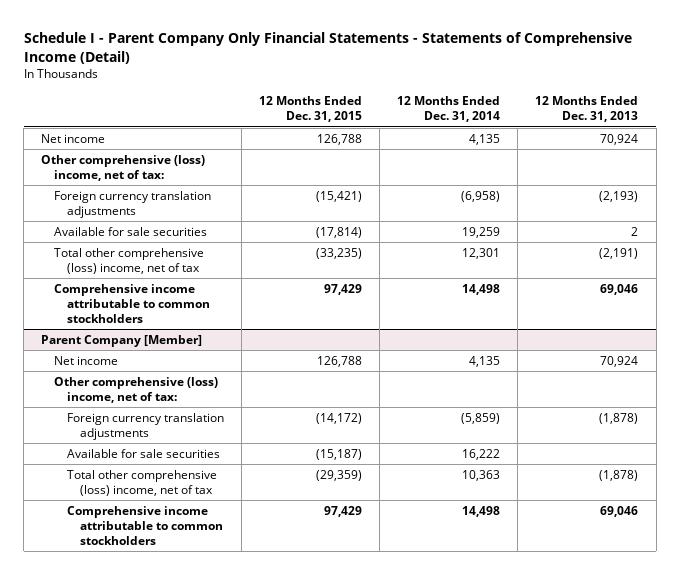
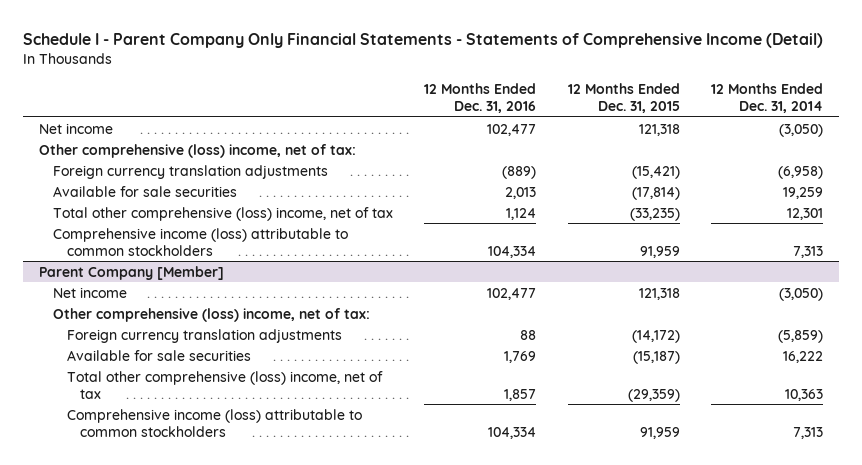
[535,96,639,123] 12 Months Ended Dec. 31, 2013 -> none
none -> [424,83,537,114] 12 Months Ended Dec. 31, 2016
[317,133,363,145] 126,788 -> [638,123,680,136] 121,318
[469,133,501,145] 4,135 -> [778,123,823,137] (3,050)
[54,283,211,323] Comprehensive income attributable to common stockholders -> [52,227,348,256] Comprehensive income (loss) attributable to common stockholders
[324,283,363,295] 97,429 -> [639,245,680,258] 91,959
[462,283,501,295] 14,498 -> [792,245,823,258] 7,313
[317,355,363,367] 126,788 -> [638,287,680,300] 121,318
[469,355,501,367] 4,135 -> [778,287,823,301] (3,050)
[67,505,224,545] Comprehensive income attributable to common stockholders -> [66,408,362,437] Comprehensive income (loss) attributable to common stockholders
[324,505,363,517] 97,429 -> [639,426,680,439] 91,959
[462,505,501,517] 14,498 -> [792,426,823,439] 7,313

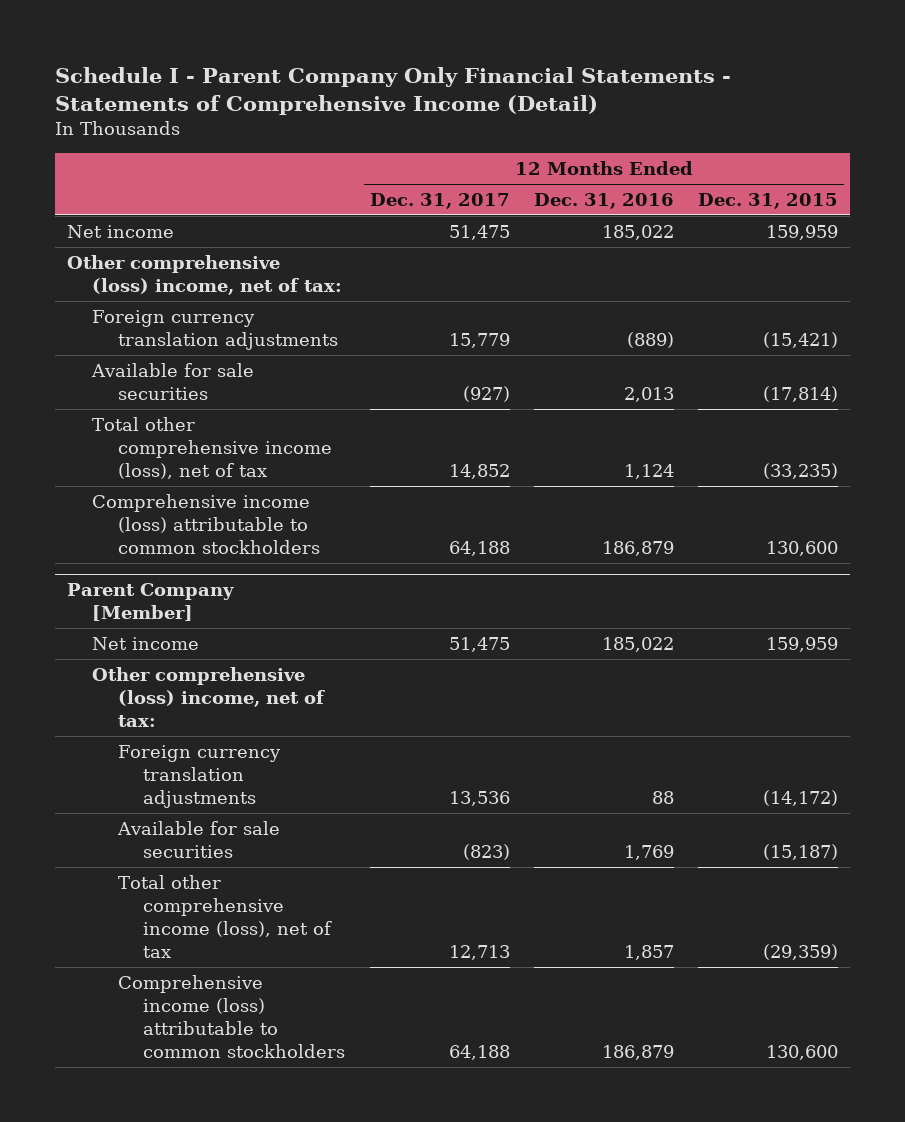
[710,83,823,114] 12 Months Ended Dec. 31, 2014 -> none
none -> [369,193,510,210] Dec. 31, 2017
[487,123,537,136] 102,477 -> [601,225,674,241] 185,022
[638,123,680,136] 121,318 -> [766,225,839,241] 159,959
[52,206,393,221] Total other comprehensive (loss) income, net of tax -> [92,417,332,479] Total other comprehensive income (loss), net of tax
[488,245,537,258] 104,334 -> [601,540,674,556] 186,879
[639,245,680,258] 91,959 -> [766,540,839,556] 130,600
[487,287,537,300] 102,477 -> [601,637,674,653] 185,022
[638,287,680,300] 121,318 -> [766,637,839,653] 159,959
[66,370,383,399] Total other comprehensive (loss) income, net of tax -> [117,875,333,958] Total other comprehensive income (loss), net of tax
[488,426,537,439] 104,334 -> [601,1044,674,1060] 186,879
[639,426,680,439] 91,959 -> [766,1044,839,1060] 130,600

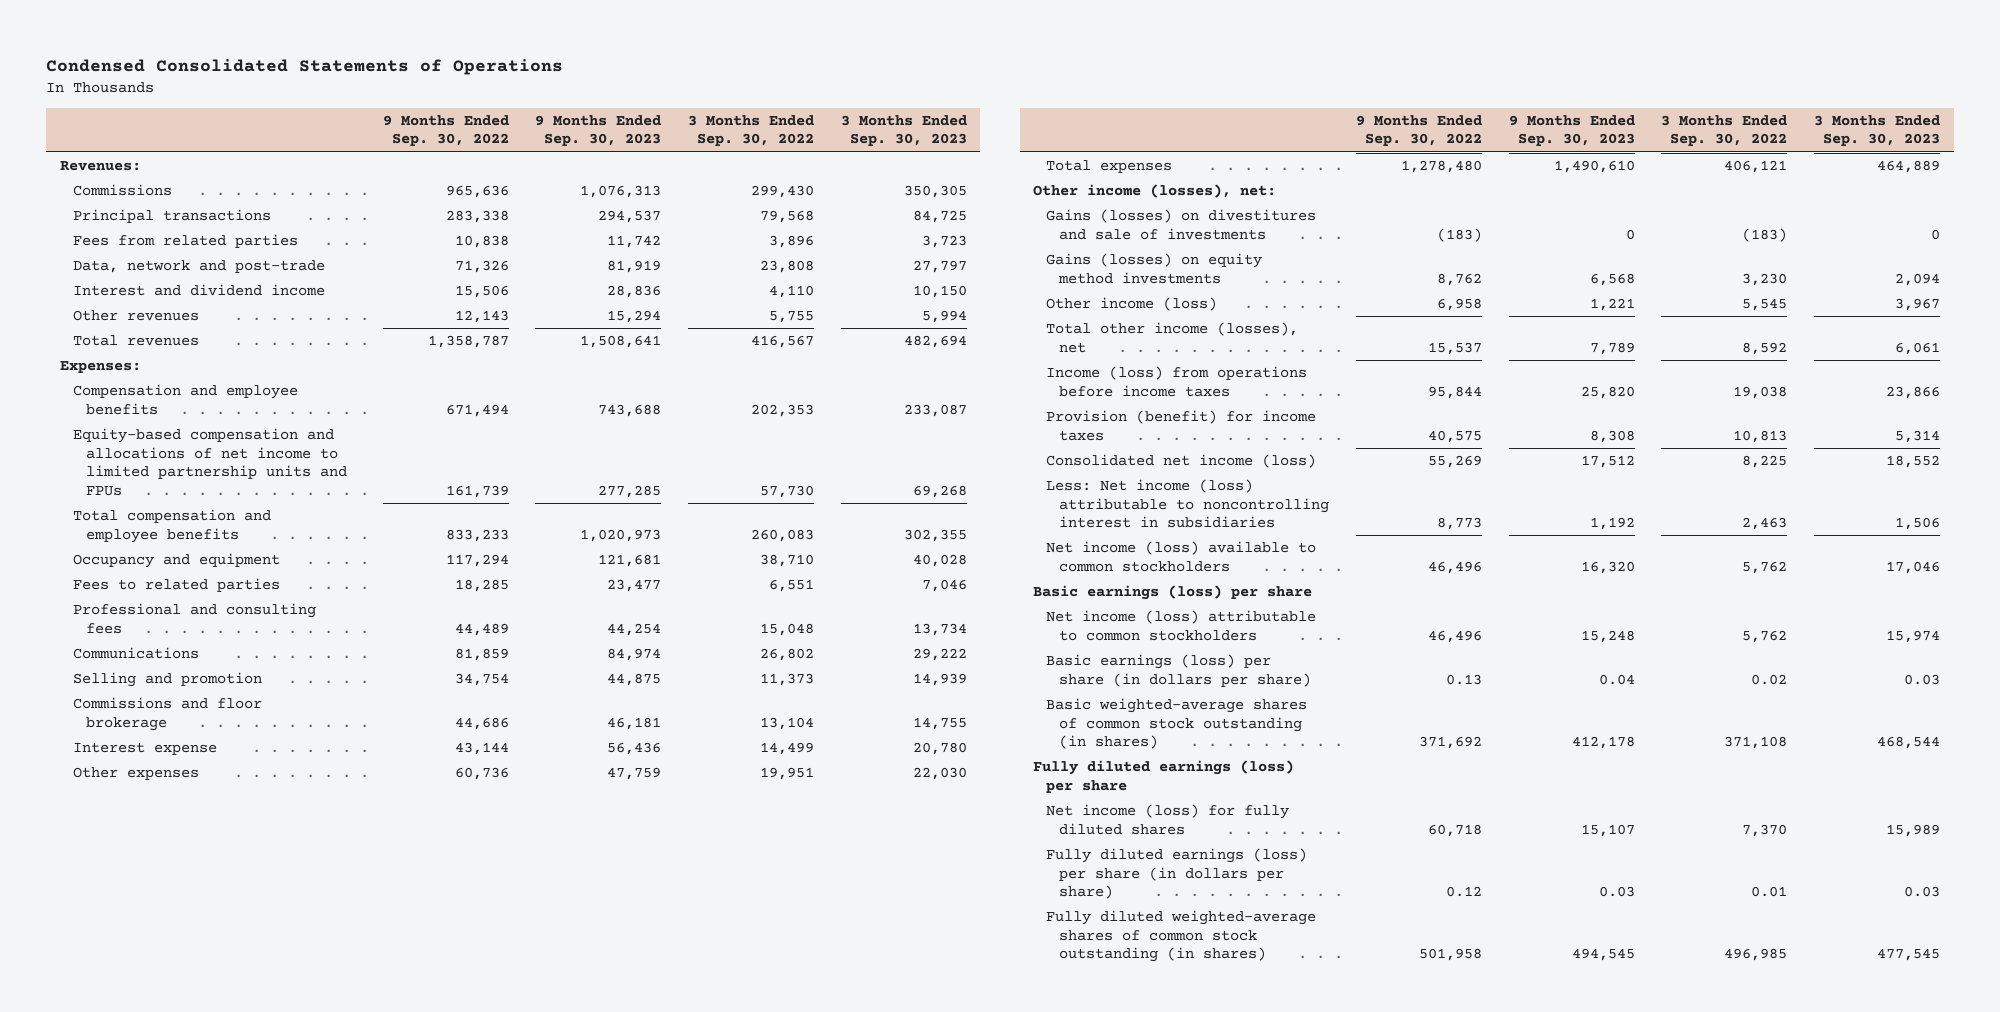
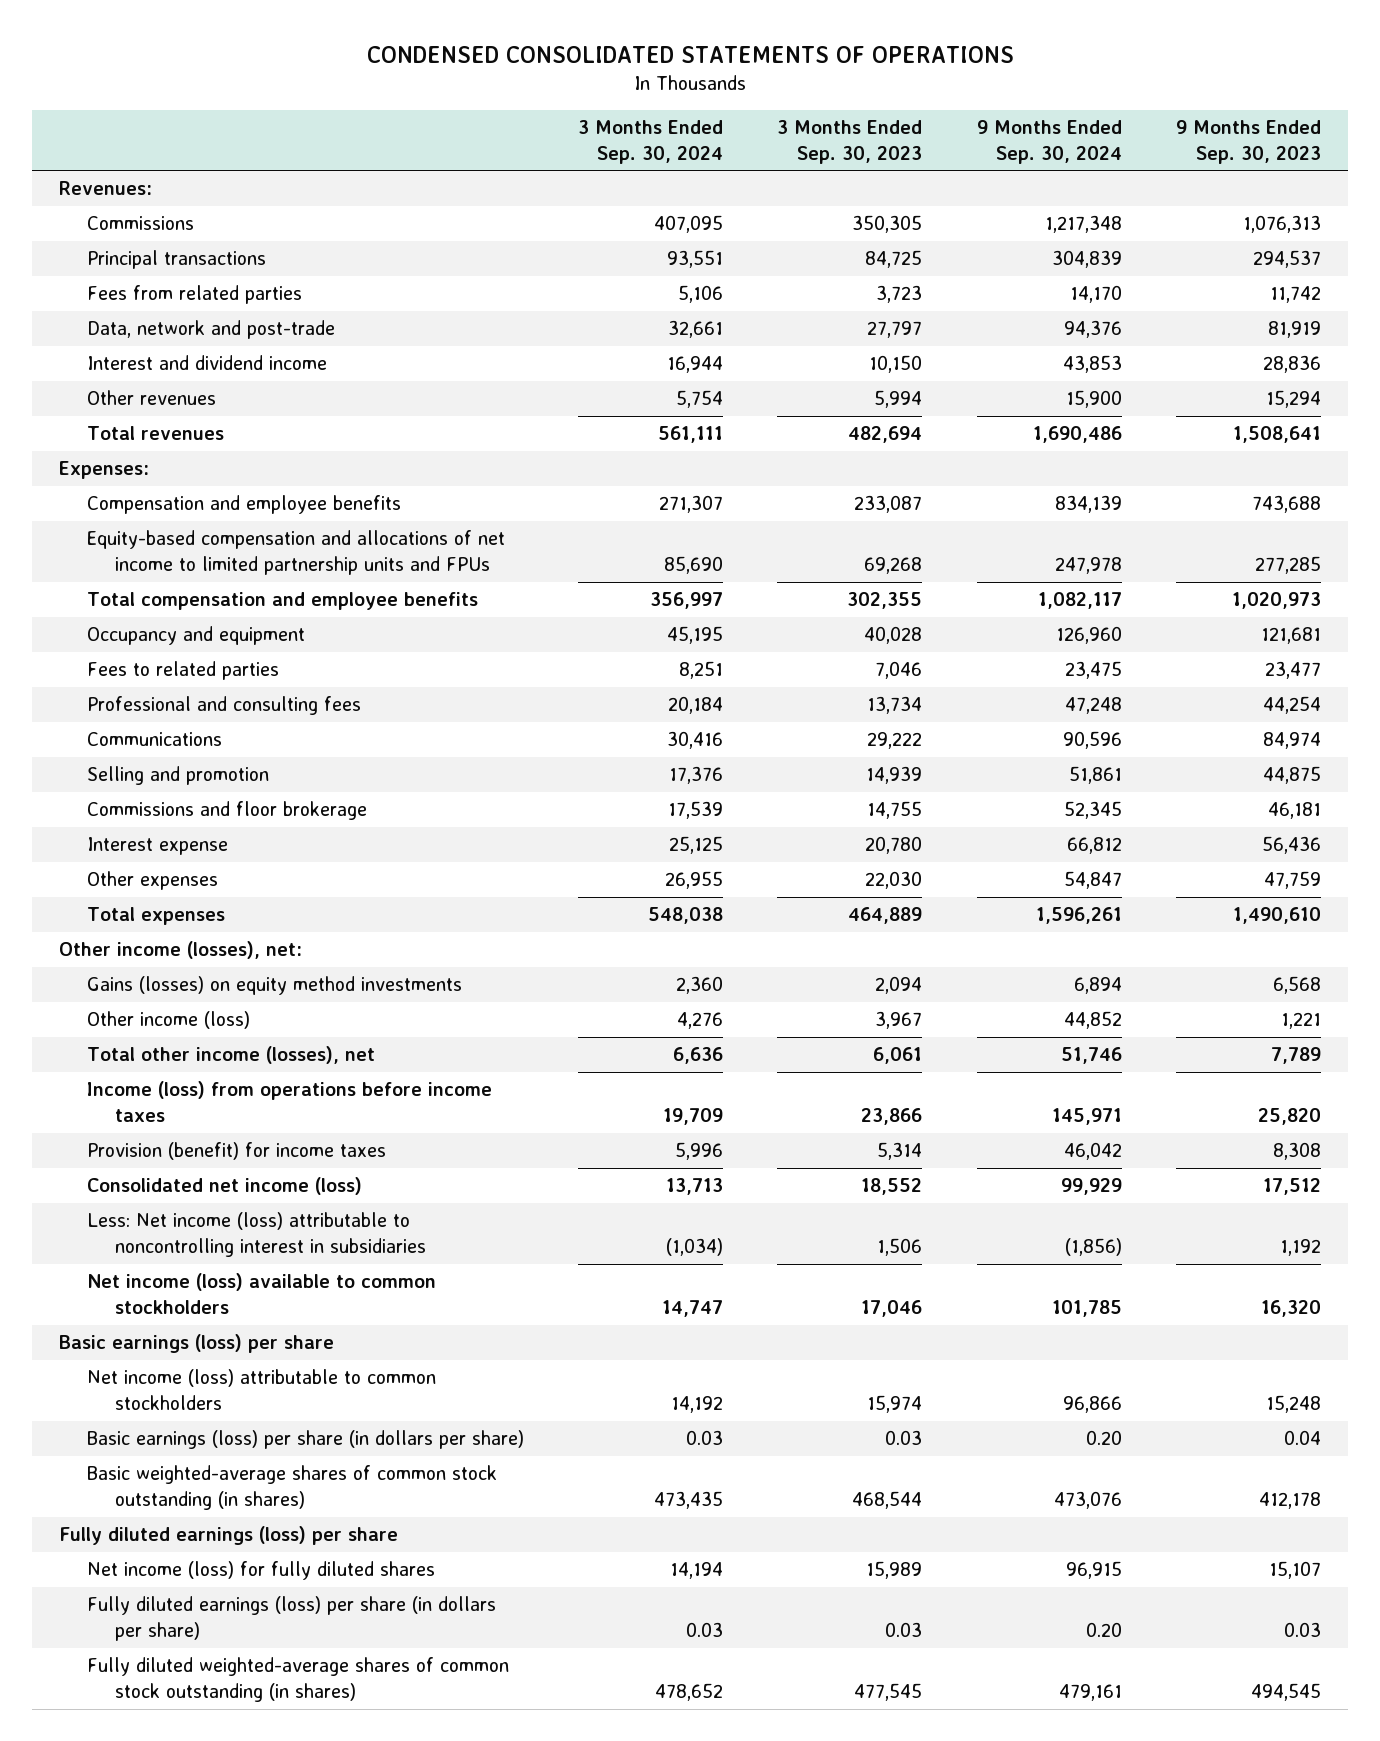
[46,58,564,75] Condensed Consolidated Statements of Operations -> [367,46,1015,64] CONDENSED CONSOLIDATED STATEMENTS OF OPERATIONS
[382,114,509,147] 9 Months Ended Sep. 30, 2022 -> none
[688,114,815,147] 3 Months Ended Sep. 30, 2022 -> none
none -> [578,119,724,164] 3 Months Ended Sep. 30, 2024
none -> [976,119,1122,164] 9 Months Ended Sep. 30, 2024
[1046,209,1317,240] Gains (losses) on divestitures and sale of investments -> none

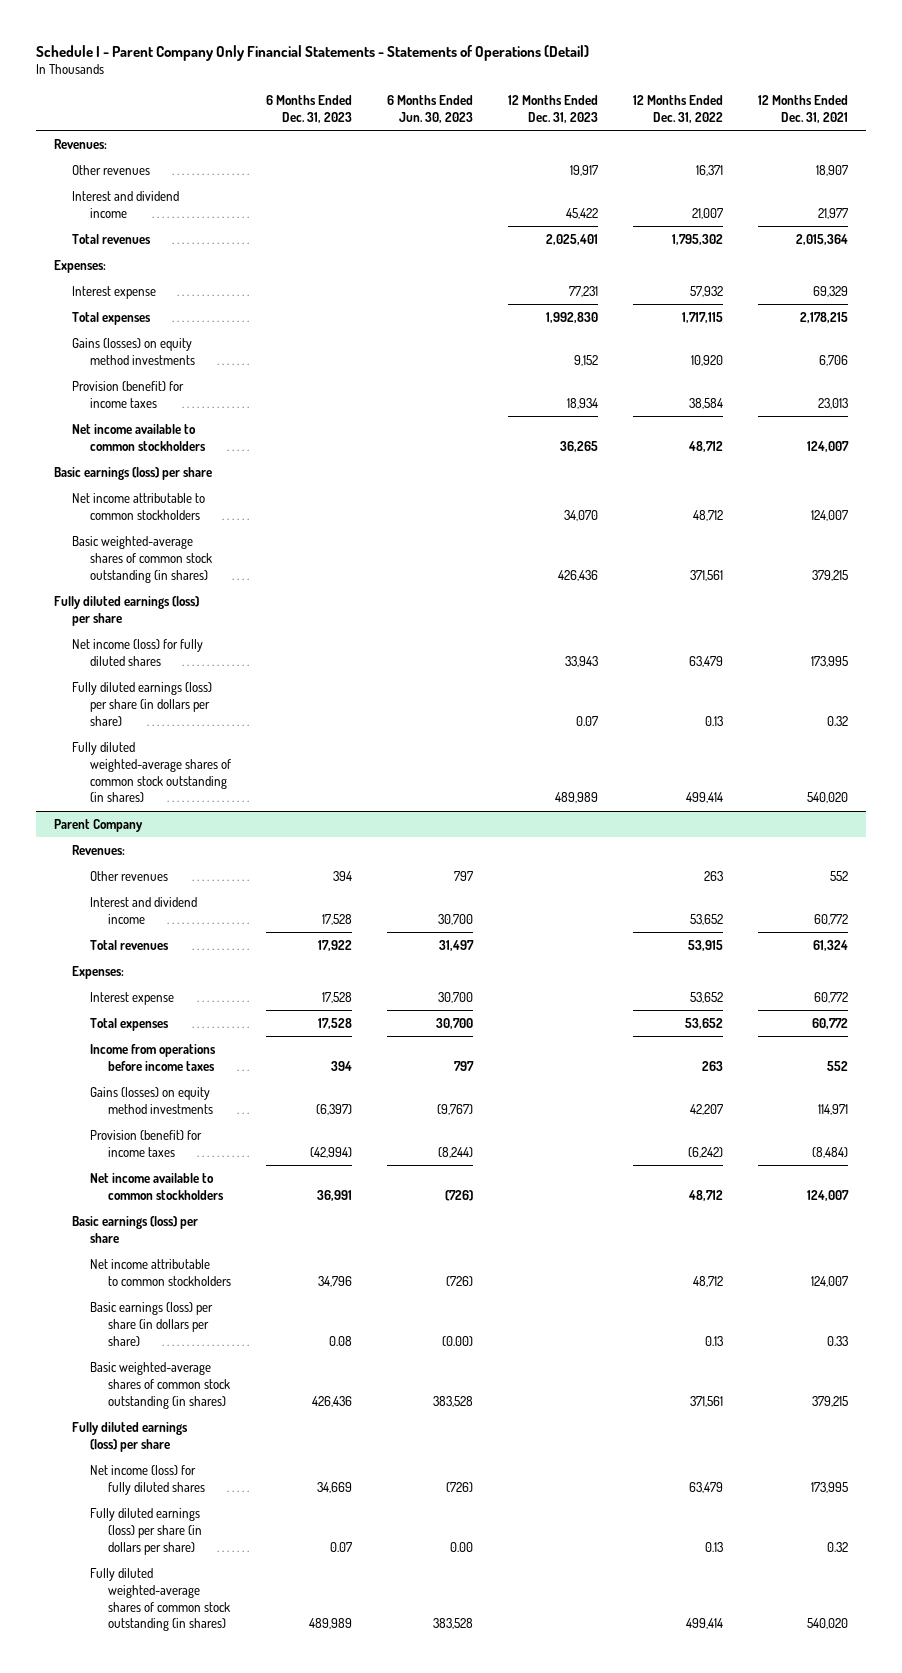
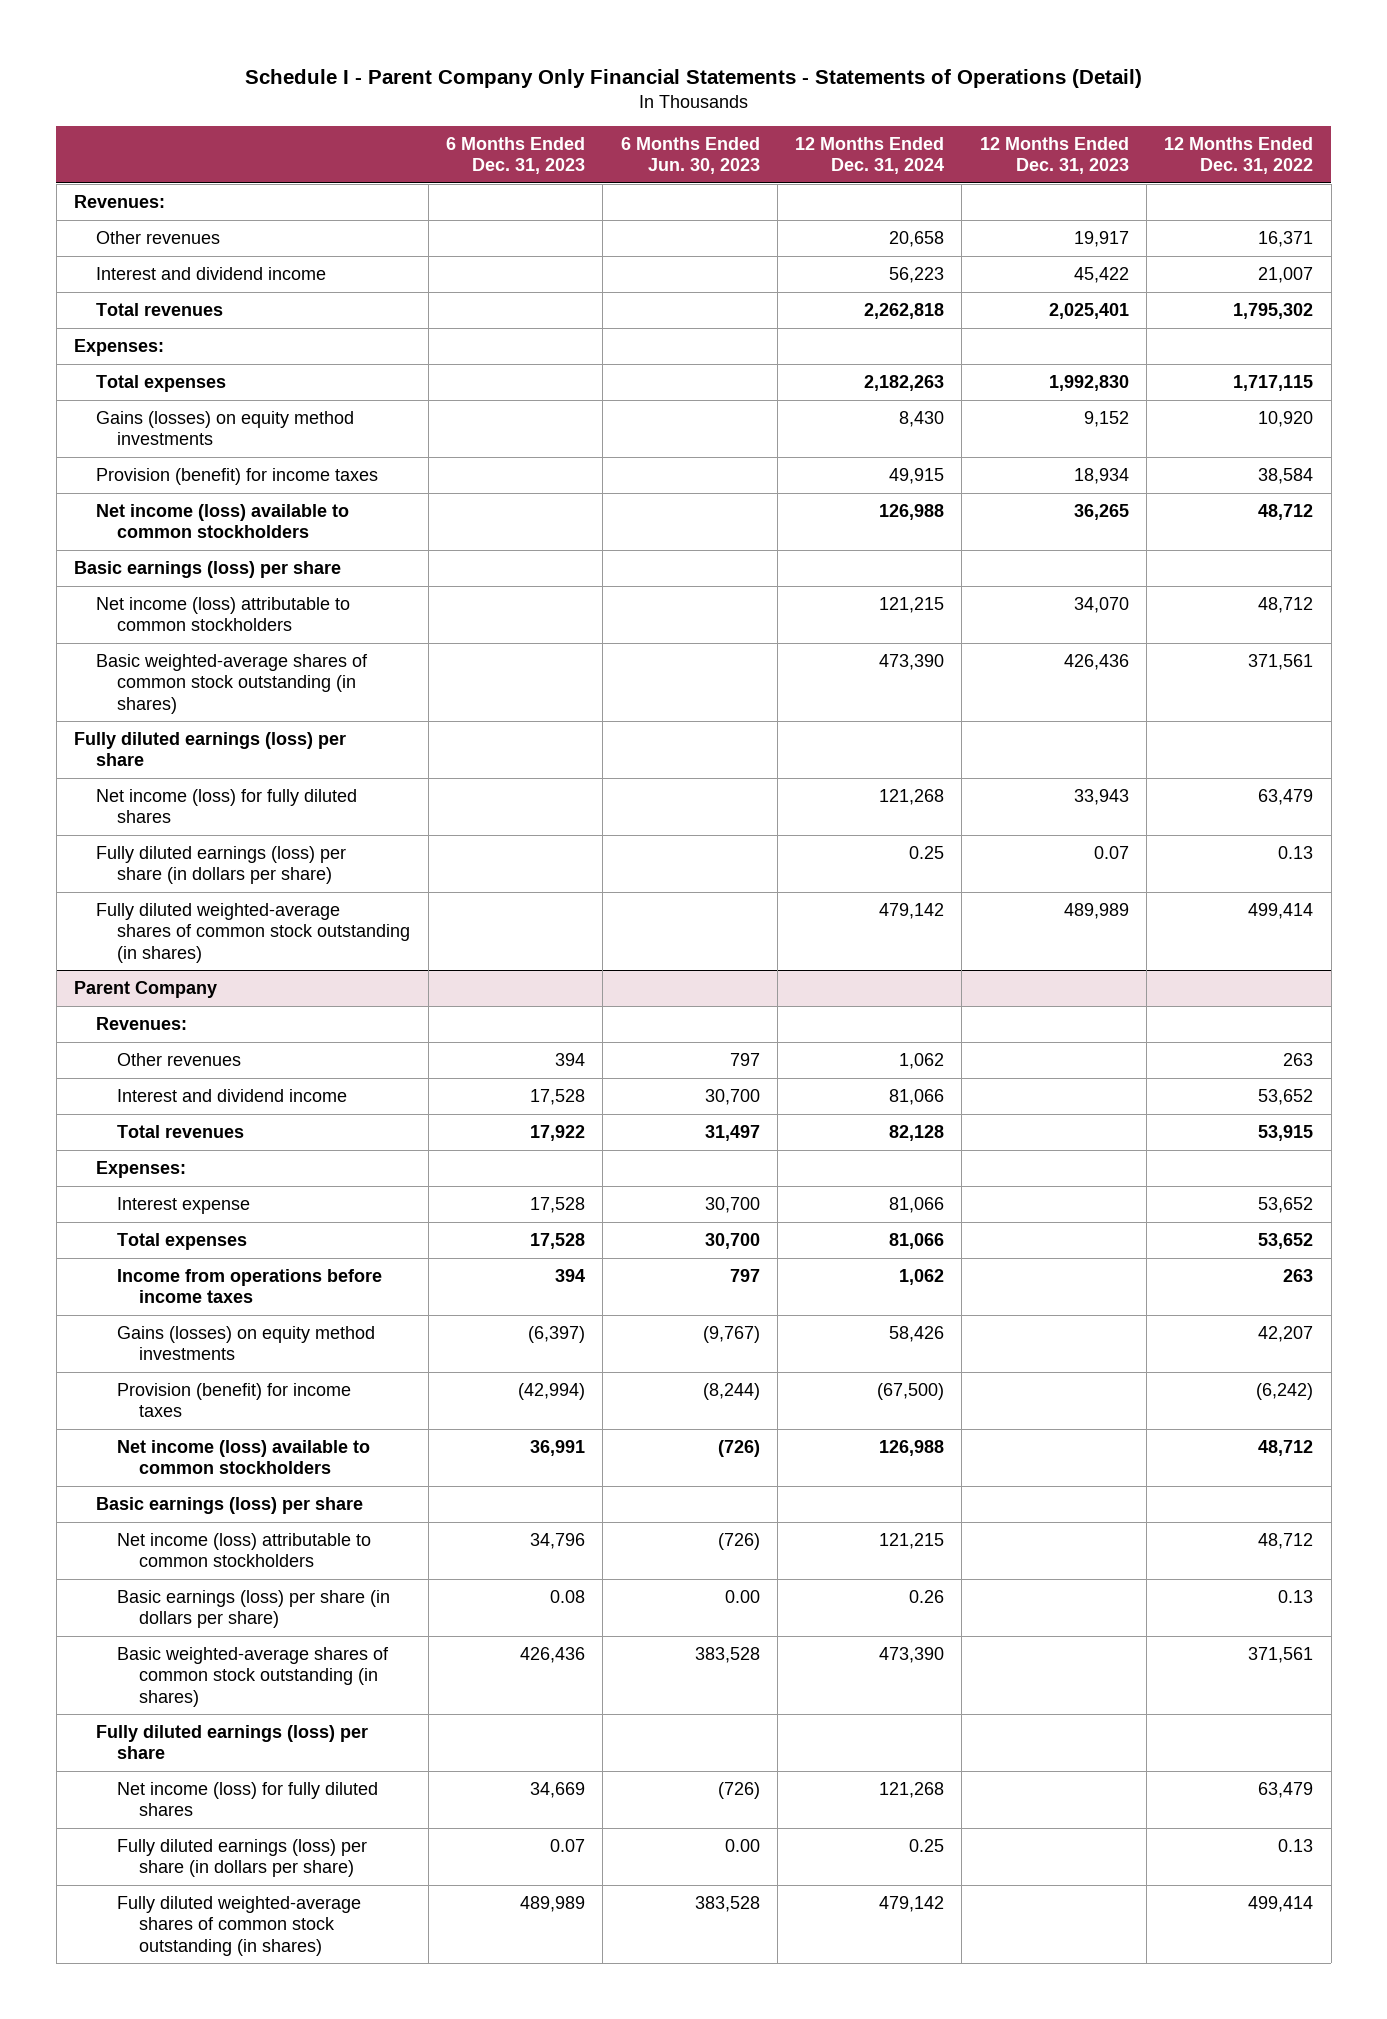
[758,95,849,124] 12 Months Ended Dec. 31, 2021 -> none
none -> [795,136,945,175] 12 Months Ended Dec. 31, 2024
[72,285,157,299] Interest expense -> none
[72,423,207,451] Net income available to common stockholders -> [95,503,349,539] Net income (loss) available to common stockholders
[72,492,206,520] Net income attributable to common stockholders -> [95,596,350,632] Net income (loss) attributable to common stockholders
[90,1172,225,1200] Net income available to common stockholders -> [117,1439,371,1475] Net income (loss) available to common stockholders
[90,1258,232,1286] Net income attributable to common stockholders -> [117,1532,372,1568] Net income (loss) attributable to common stockholders
[442,1335,474,1346] (0.00) -> [724,1589,760,1603] 0.00

